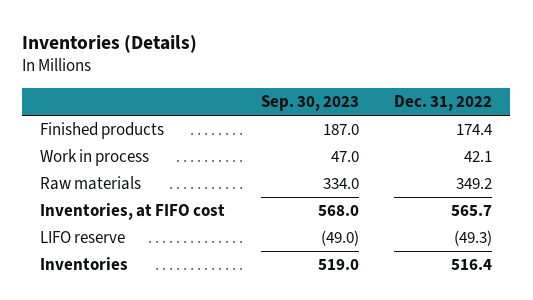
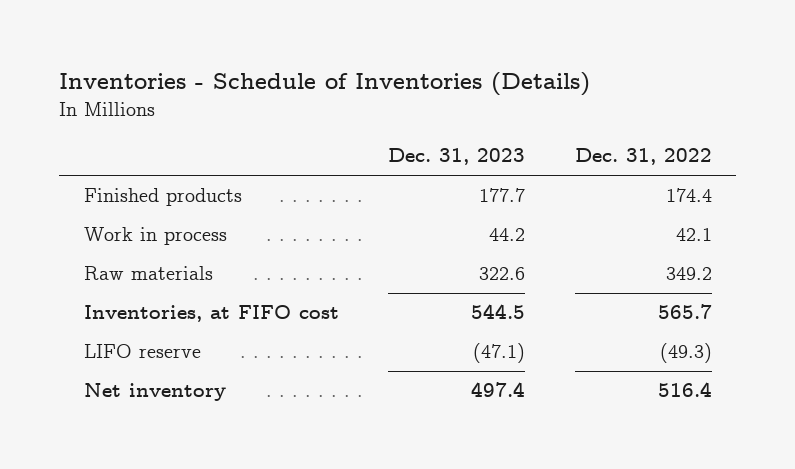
[22,34,198,53] Inventories (Details) -> [58,72,590,97] Inventories - Schedule of Inventories (Details)
[260,95,359,112] Sep. 30, 2023 -> none
none -> [388,148,526,166] Dec. 31, 2023
[40,257,129,271] Inventories -> [83,383,226,402] Net inventory

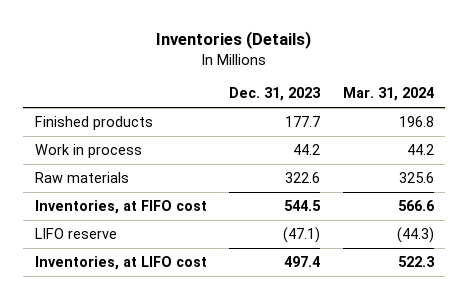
[58,72,590,97] Inventories - Schedule of Inventories (Details) -> [156,31,312,50] Inventories (Details)
[574,148,712,166] Dec. 31, 2022 -> none
none -> [343,87,435,102] Mar. 31, 2024
[83,383,226,402] Net inventory -> [34,256,207,271] Inventories, at LIFO cost

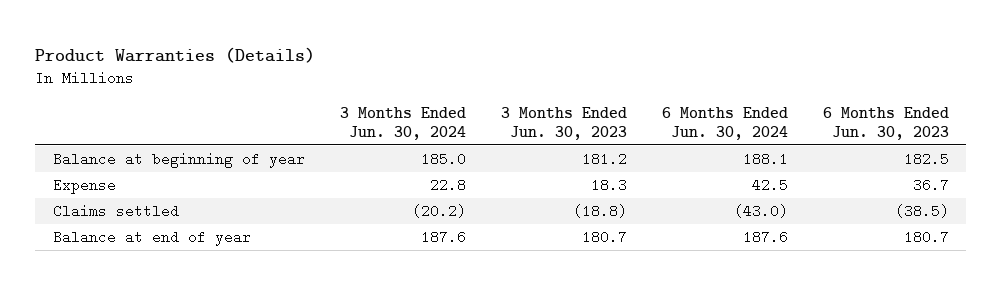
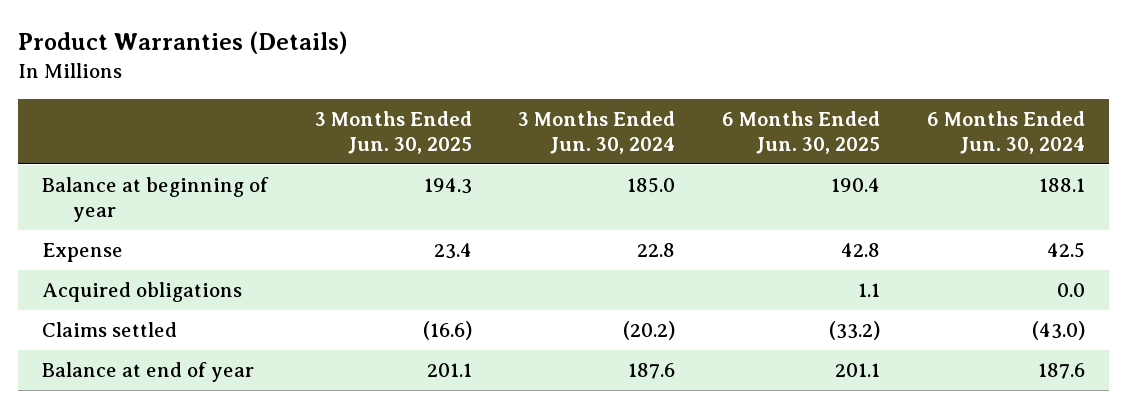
[500,106,627,140] 3 Months Ended Jun. 30, 2023 -> none
[822,106,949,140] 6 Months Ended Jun. 30, 2023 -> none
none -> [314,111,472,154] 3 Months Ended Jun. 30, 2025
none -> [722,111,881,154] 6 Months Ended Jun. 30, 2025
none -> [41,282,242,303] Acquired obligations

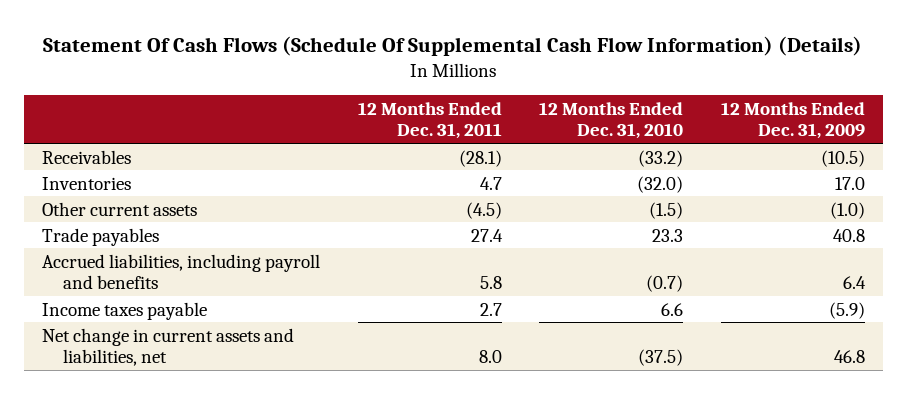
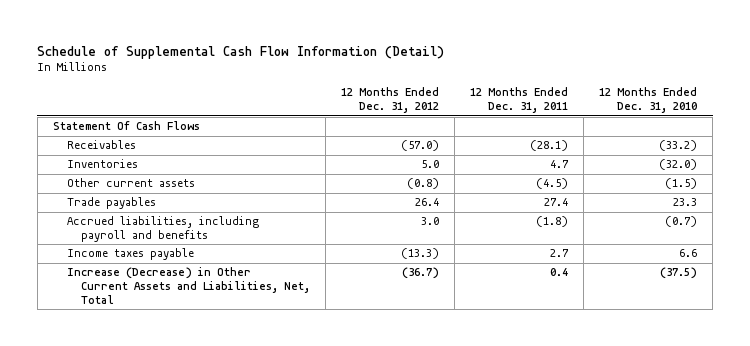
[43,36,863,57] Statement Of Cash Flows (Schedule Of Supplemental Cash Flow Information) (Details) -> [37,45,445,59] Schedule of Supplemental Cash Flow Information (Detail)
[720,101,865,140] 12 Months Ended Dec. 31, 2009 -> none
none -> [341,87,440,114] 12 Months Ended Dec. 31, 2012
none -> [52,121,200,131] Statement Of Cash Flows
[479,276,502,290] 5.8 -> [536,216,569,228] (1.8)
[42,327,295,367] Net change in current assets and liabilities, net -> [67,267,311,305] Increase (Decrease) in Other Current Assets and Liabilities, Net, Total
[478,350,502,364] 8.0 -> [550,268,569,277] 0.4

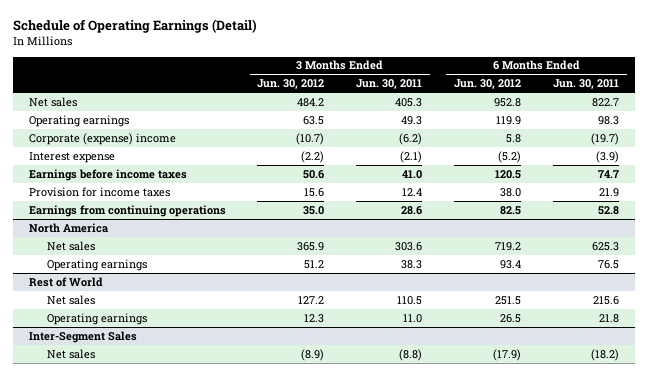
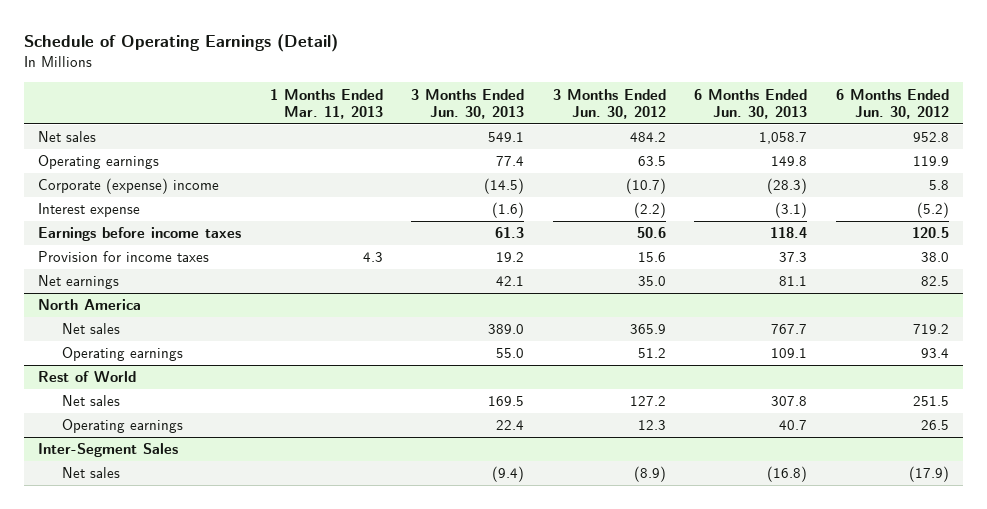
[356,79,423,90] Jun. 30, 2011 -> none
[552,79,619,90] Jun. 30, 2011 -> none
none -> [269,88,383,119] 1 Months Ended Mar. 11, 2013
none -> [411,88,525,119] 3 Months Ended Jun. 30, 2013
none -> [694,88,808,119] 6 Months Ended Jun. 30, 2013
[28,204,226,217] Earnings from continuing operations -> [38,275,120,290] Net earnings

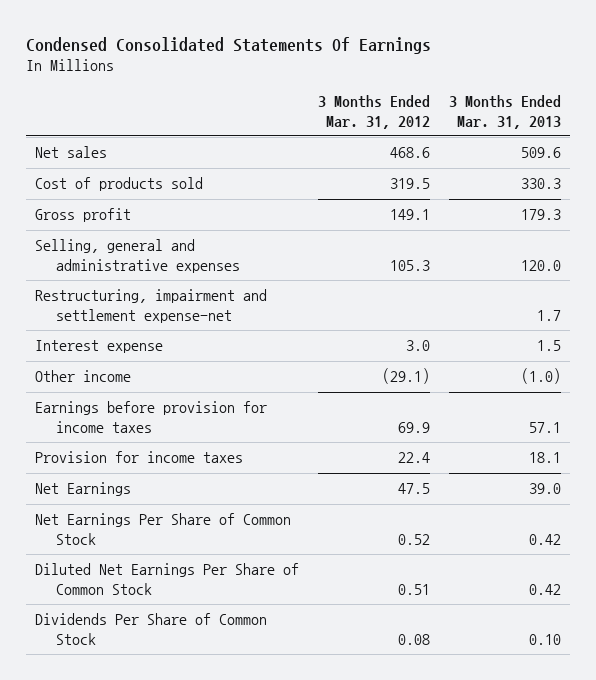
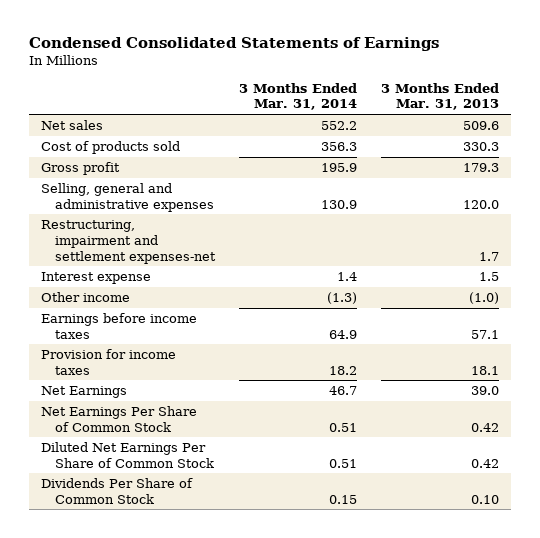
[26,36,432,54] Condensed Consolidated Statements Of Earnings -> [29,37,440,52] Condensed Consolidated Statements of Earnings
[318,94,431,129] 3 Months Ended Mar. 31, 2012 -> none
none -> [239,82,358,111] 3 Months Ended Mar. 31, 2014
[35,289,268,323] Restructuring, impairment and settlement expense-net -> [41,219,217,264] Restructuring, impairment and settlement expenses-net
[35,401,268,433] Earnings before provision for income taxes -> [41,312,198,339] Earnings before income taxes

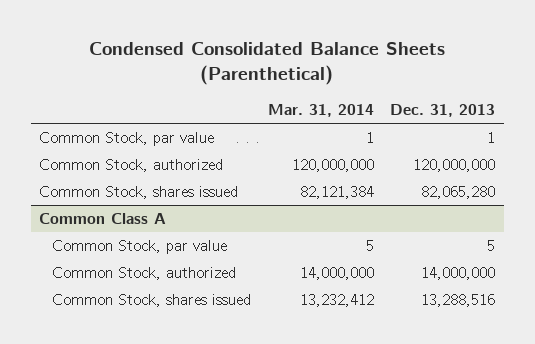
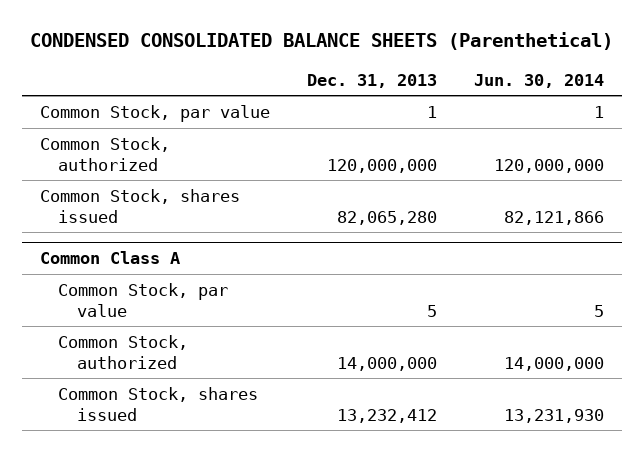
[89,42,446,86] Condensed Consolidated Balance Sheets (Parenthetical) -> [30,32,614,51] CONDENSED CONSOLIDATED BALANCE SHEETS (Parenthetical)
[267,104,374,118] Mar. 31, 2014 -> none
none -> [473,73,604,88] Jun. 30, 2014
[421,294,496,308] 13,288,516 -> [337,408,438,423] 13,232,412

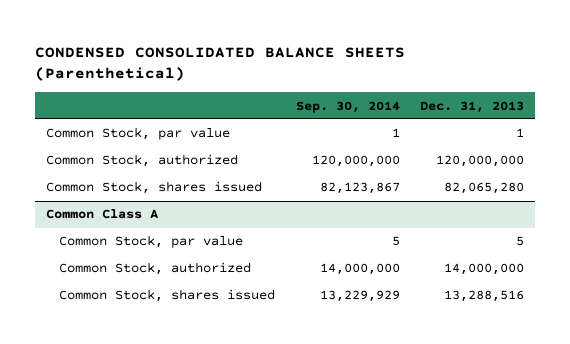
[473,73,604,88] Jun. 30, 2014 -> none
none -> [295,100,400,113] Sep. 30, 2014
[337,408,438,423] 13,232,412 -> [444,290,525,303] 13,288,516

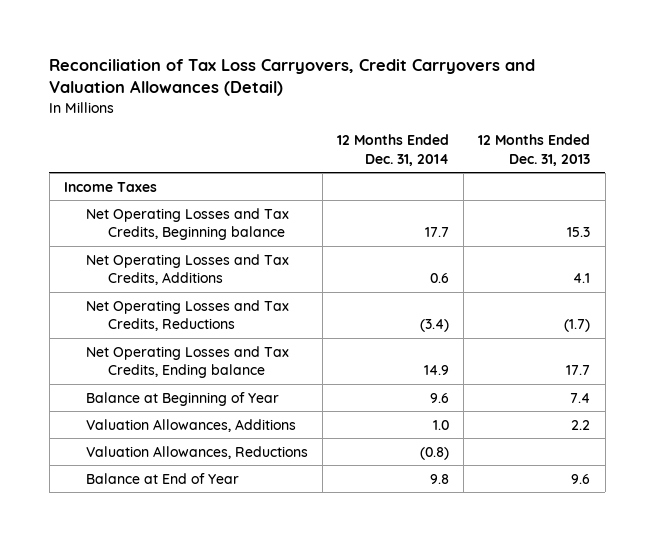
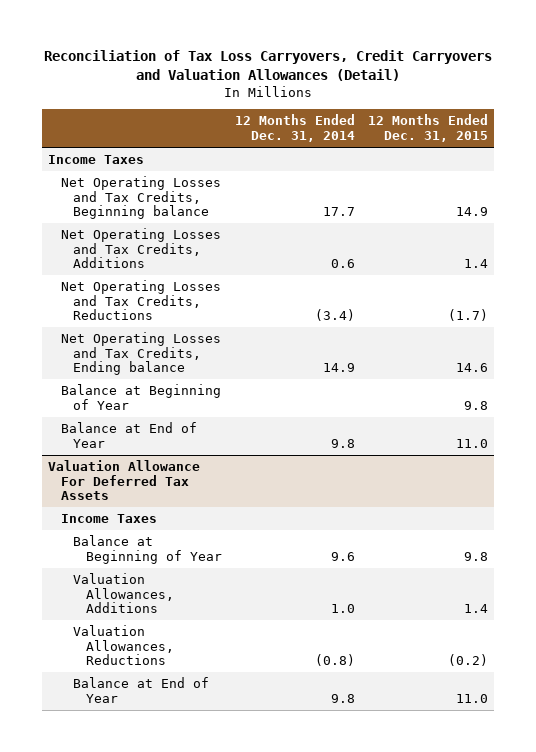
[478,134,591,166] 12 Months Ended Dec. 31, 2013 -> none
none -> [367,114,488,142] 12 Months Ended Dec. 31, 2015
none -> [60,384,221,410] Balance at Beginning of Year
none -> [60,422,197,448] Balance at End of Year
none -> [48,460,201,501] Valuation Allowance For Deferred Tax Assets
none -> [60,514,157,524] Income Taxes

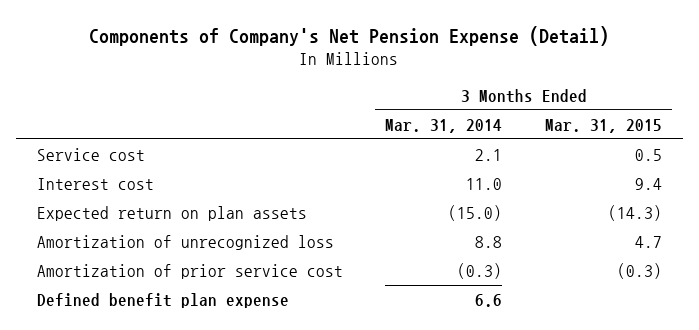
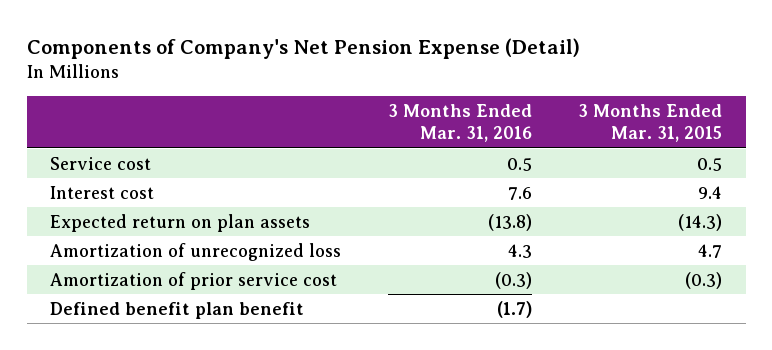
[385,118,503,133] Mar. 31, 2014 -> none
none -> [387,103,532,143] 3 Months Ended Mar. 31, 2016
[36,292,289,308] Defined benefit plan expense -> [49,301,304,319] Defined benefit plan benefit

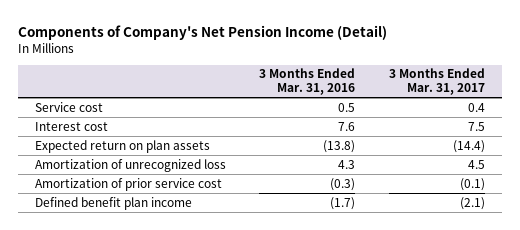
[26,38,580,60] Components of Company's Net Pension Expense (Detail) -> [18,24,388,40] Components of Company's Net Pension Income (Detail)
[578,103,723,143] 3 Months Ended Mar. 31, 2015 -> none
none -> [388,68,485,96] 3 Months Ended Mar. 31, 2017
[49,301,304,319] Defined benefit plan benefit -> [34,196,192,210] Defined benefit plan income

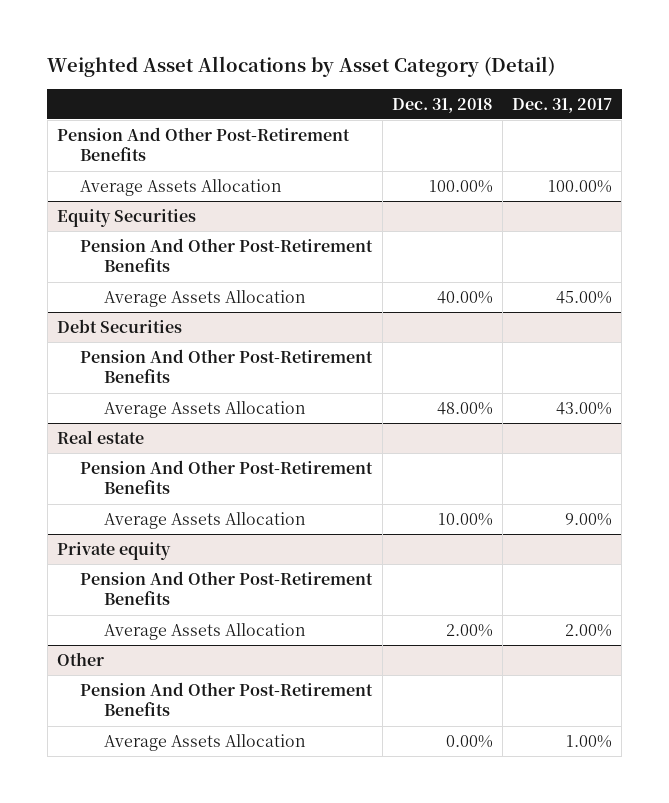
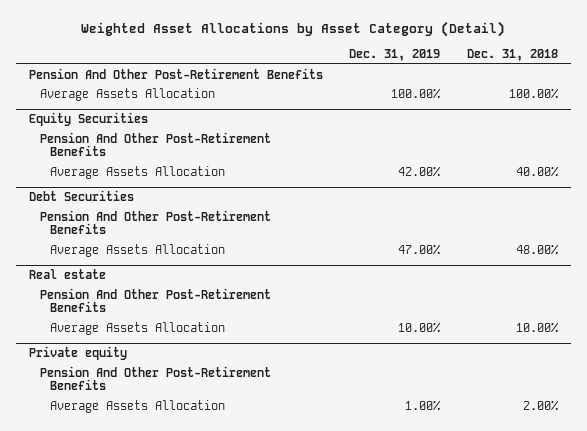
[511,97,612,113] Dec. 31, 2017 -> none
none -> [349,49,441,62] Dec. 31, 2019
[56,652,104,667] Other -> none
[80,682,374,717] Pension And Other Post-Retirement Benefits -> none
[104,734,307,752] Average Assets Allocation -> none

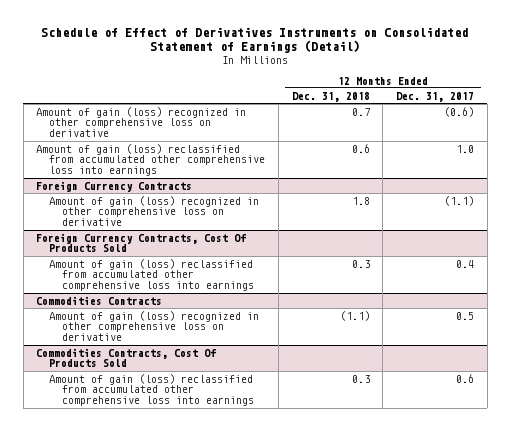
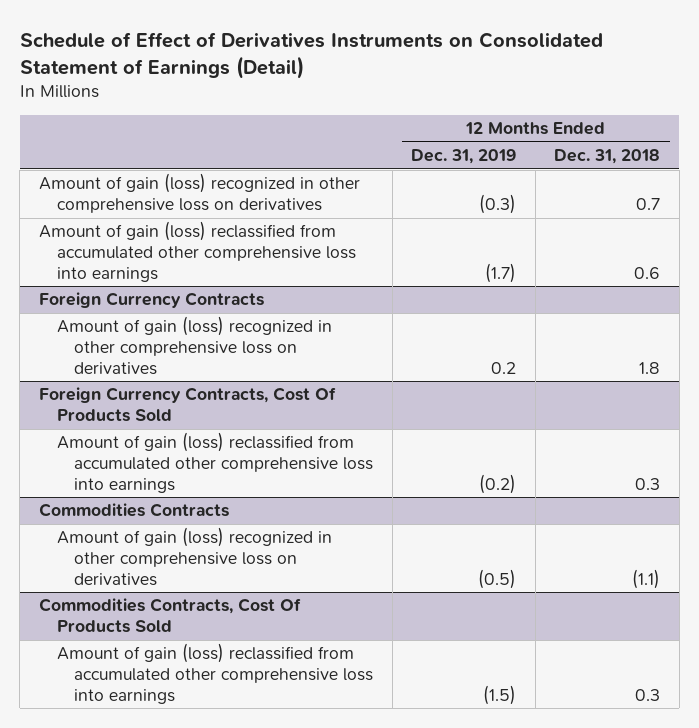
[395,91,474,102] Dec. 31, 2017 -> none
none -> [411,149,517,165] Dec. 31, 2019
[36,106,247,138] Amount of gain (loss) recognized in other comprehensive loss on derivative -> [38,173,360,213] Amount of gain (loss) recognized in other comprehensive loss on derivatives
[49,195,260,227] Amount of gain (loss) recognized in other comprehensive loss on derivative -> [56,316,332,375] Amount of gain (loss) recognized in other comprehensive loss on derivatives
[49,310,260,342] Amount of gain (loss) recognized in other comprehensive loss on derivative -> [56,527,332,586] Amount of gain (loss) recognized in other comprehensive loss on derivatives

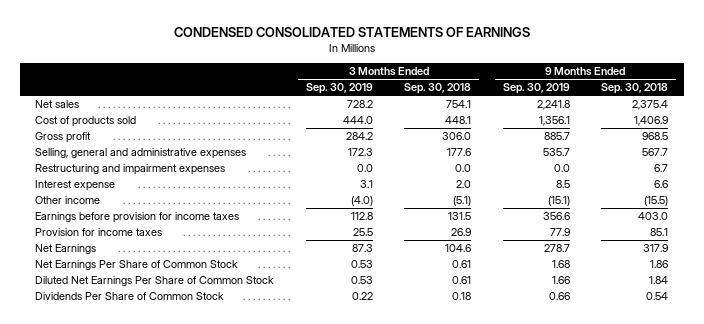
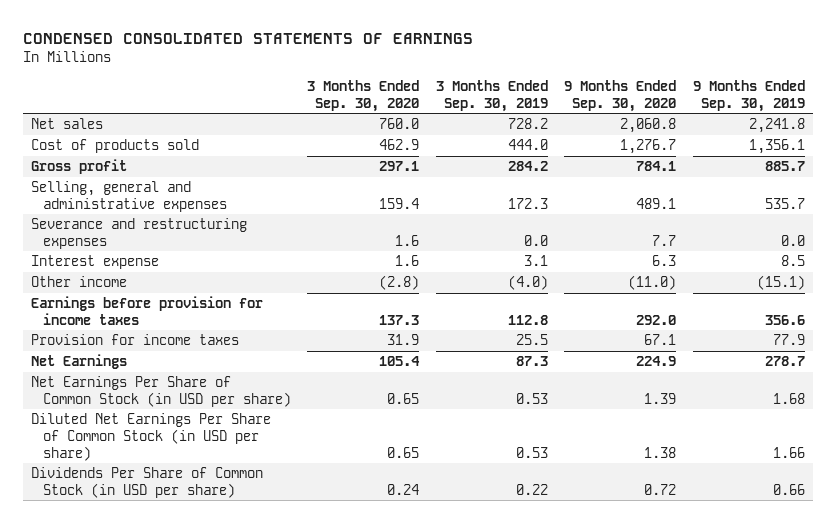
[404,83,472,95] Sep. 30, 2018 -> none
[601,83,669,95] Sep. 30, 2018 -> none
none -> [307,79,420,112] 3 Months Ended Sep. 30, 2020
none -> [564,79,677,112] 9 Months Ended Sep. 30, 2020
[35,164,226,176] Restructuring and impairment expenses -> [31,218,248,249] Severance and restructuring expenses
[35,260,239,271] Net Earnings Per Share of Common Stock -> [31,376,292,407] Net Earnings Per Share of Common Stock (in USD per share)
[35,276,275,287] Diluted Net Earnings Per Share of Common Stock -> [31,413,272,461] Diluted Net Earnings Per Share of Common Stock (in USD per share)
[35,292,225,301] Dividends Per Share of Common Stock -> [31,467,264,498] Dividends Per Share of Common Stock (in USD per share)

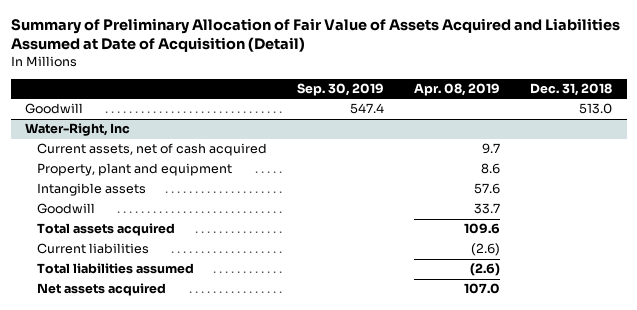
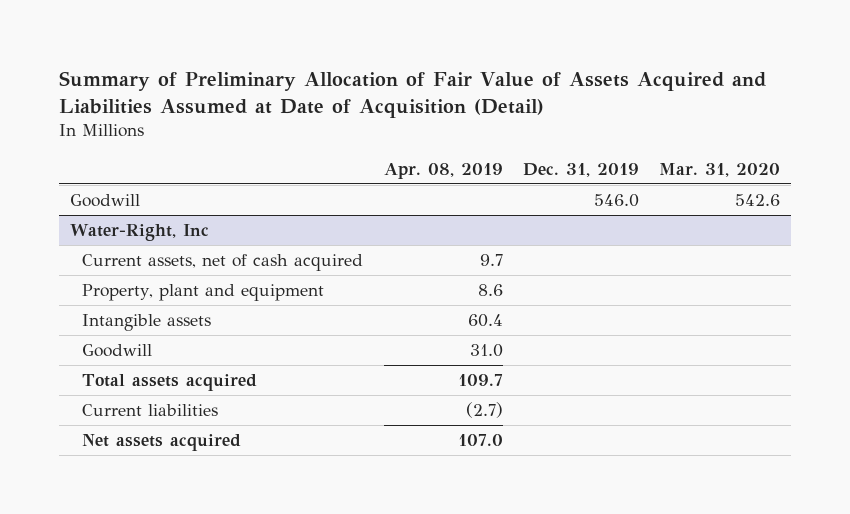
[296,83,384,97] Sep. 30, 2019 -> none
[529,83,612,97] Dec. 31, 2018 -> none
none -> [523,162,640,177] Dec. 31, 2019
none -> [659,162,781,177] Mar. 31, 2020
[37,263,195,275] Total liabilities assumed -> none
[473,183,500,195] 57.6 -> [467,313,503,327] 60.4
[473,203,500,215] 33.7 -> [469,343,503,357] 31.0
[463,223,500,235] 109.6 -> [457,373,503,386] 109.7
[470,243,500,257] (2.6) -> [465,401,503,418] (2.7)

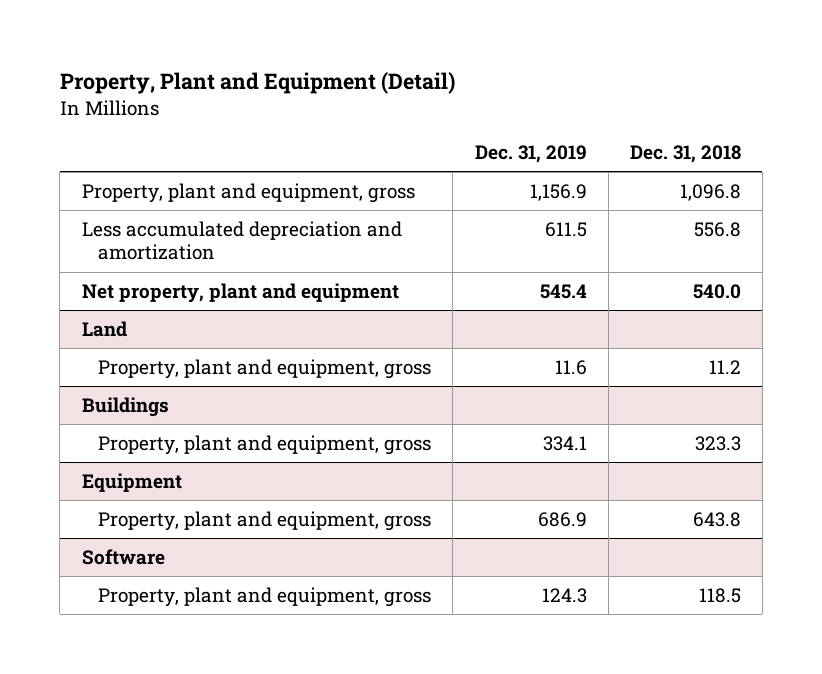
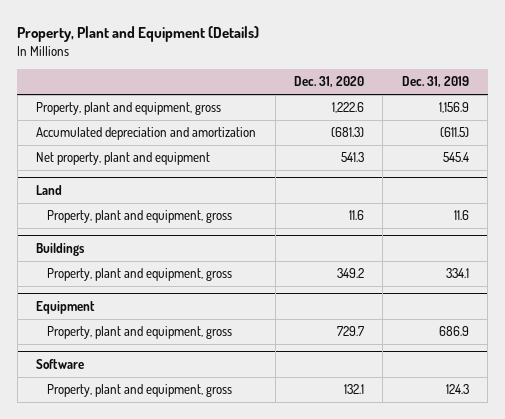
[59,72,455,95] Property, Plant and Equipment (Detail) -> [17,25,260,42] Property, Plant and Equipment (Details)
[629,145,741,164] Dec. 31, 2018 -> none
none -> [294,76,365,88] Dec. 31, 2020
[81,220,402,261] Less accumulated depreciation and amortization -> [36,127,257,141] Accumulated depreciation and amortization
[544,221,587,237] 611.5 -> [439,127,469,138] (611.5)

